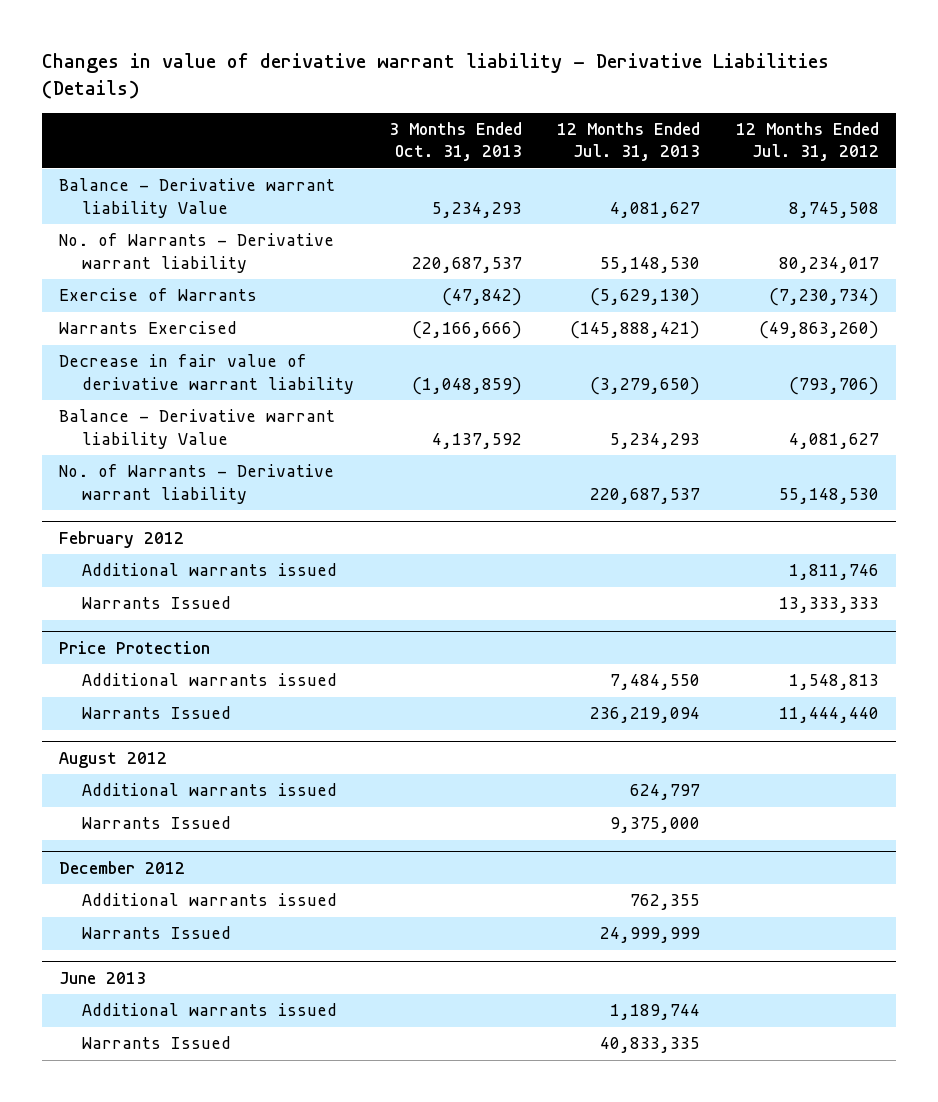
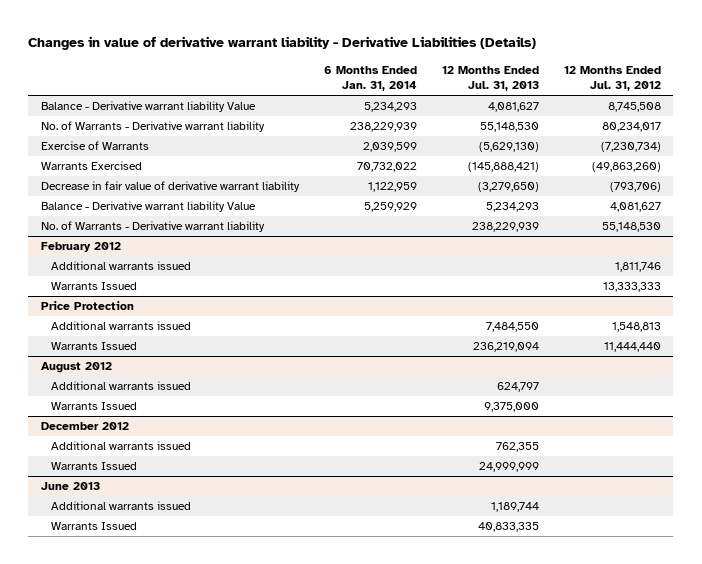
[389,122,523,162] 3 Months Ended Oct. 31, 2013 -> none
none -> [323,65,417,92] 6 Months Ended Jan. 31, 2014
[590,487,701,504] 220,687,537 -> [471,222,539,233] 238,229,939

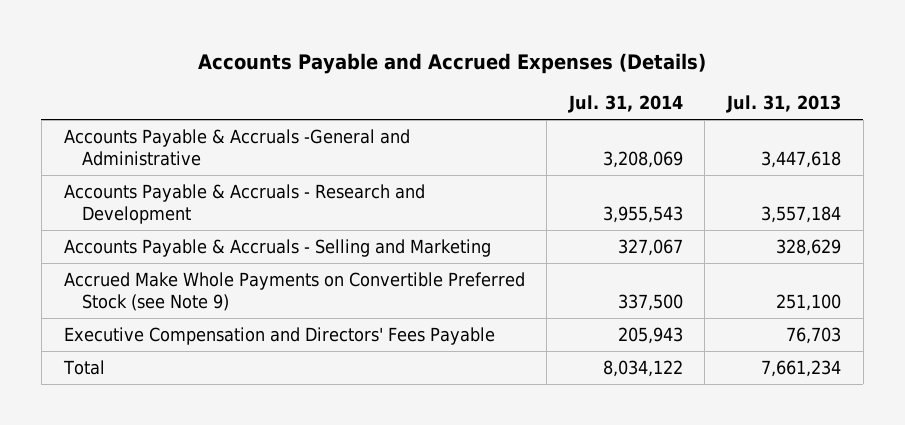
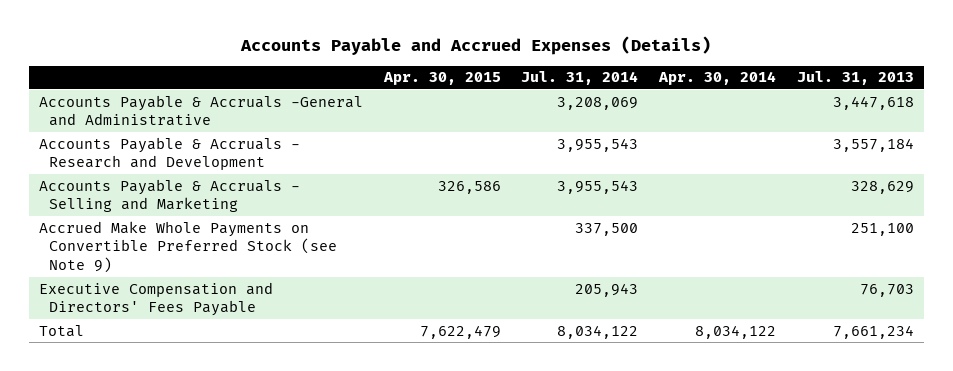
none -> [382,72,501,86] Apr. 30, 2015
none -> [658,71,777,86] Apr. 30, 2014
[617,239,683,257] 327,067 -> [557,179,639,194] 3,955,543

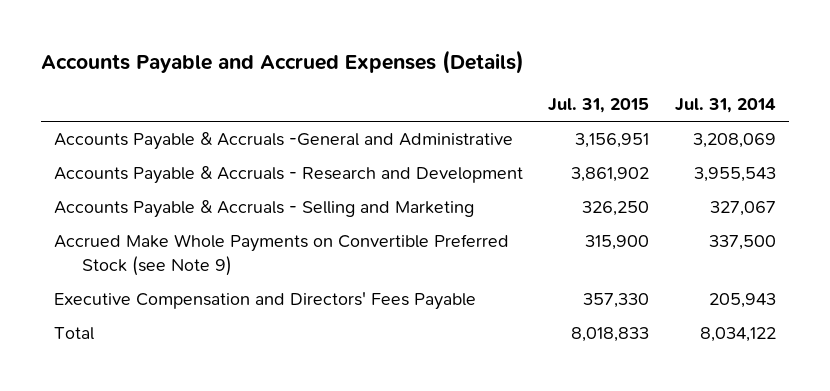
[382,72,501,86] Apr. 30, 2015 -> none
[658,71,777,86] Apr. 30, 2014 -> none
[796,71,914,86] Jul. 31, 2013 -> none
none -> [548,98,650,114] Jul. 31, 2015
[557,179,639,194] 3,955,543 -> [710,201,777,217] 327,067

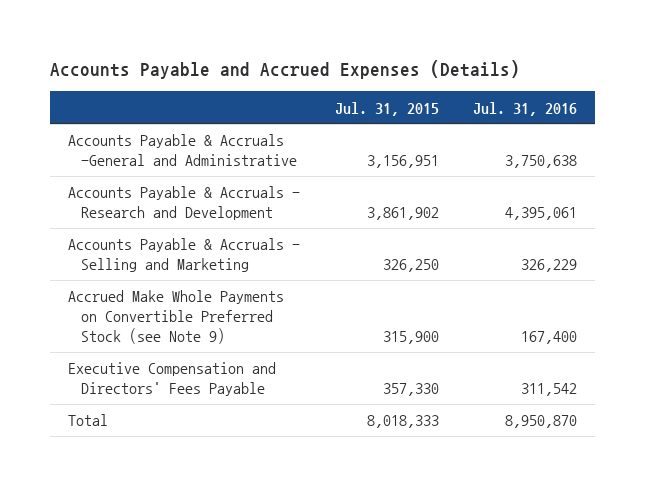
[675,98,777,114] Jul. 31, 2014 -> none
none -> [473,101,578,116] Jul. 31, 2016
[571,327,650,343] 8,018,833 -> [366,415,439,429] 8,018,333

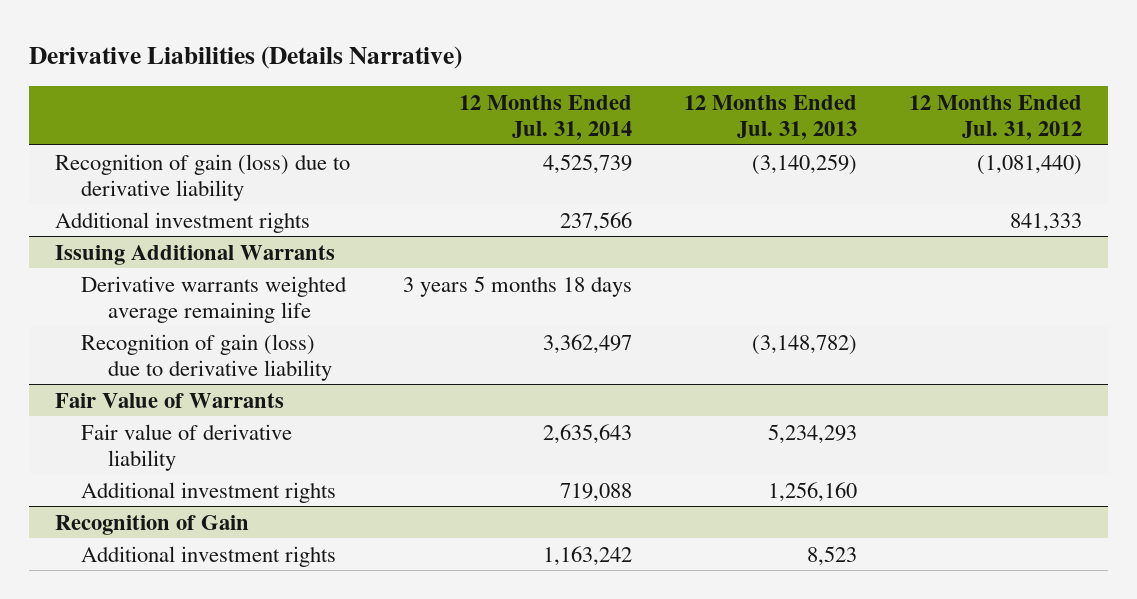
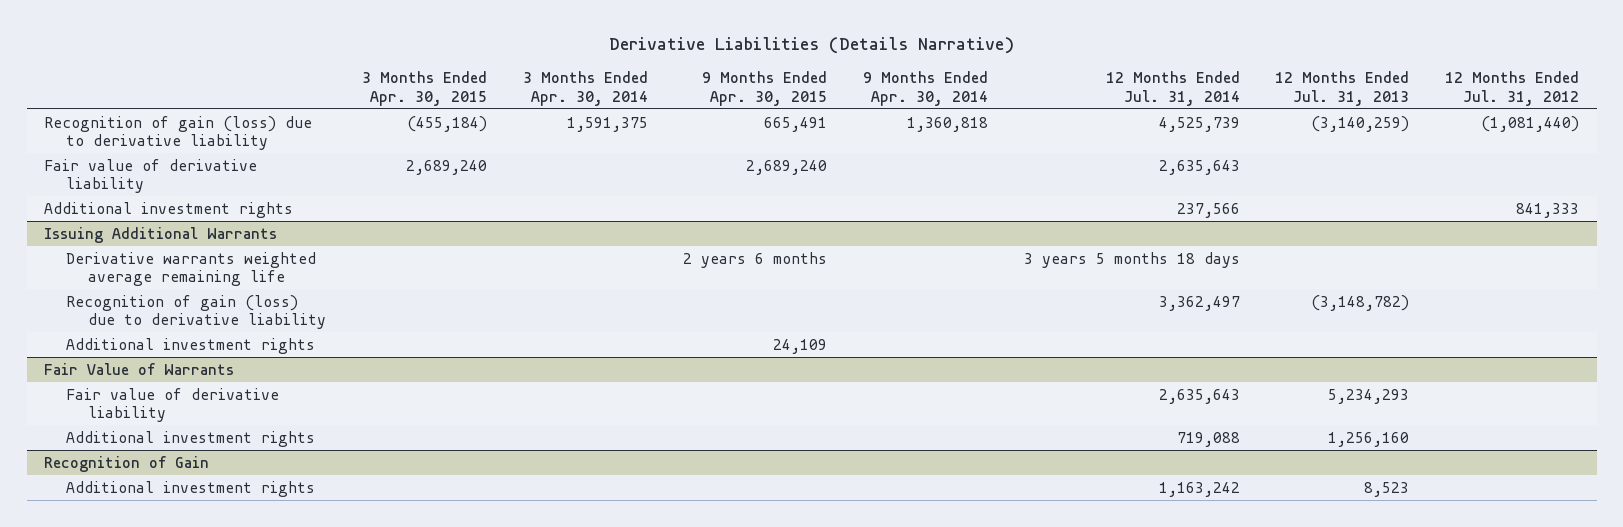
none -> [361,71,487,106] 3 Months Ended Apr. 30, 2015
none -> [522,71,648,106] 3 Months Ended Apr. 30, 2014
none -> [702,71,828,106] 9 Months Ended Apr. 30, 2015
none -> [862,71,988,106] 9 Months Ended Apr. 30, 2014
none -> [44,158,258,193] Fair value of derivative liability
none -> [66,337,316,354] Additional investment rights

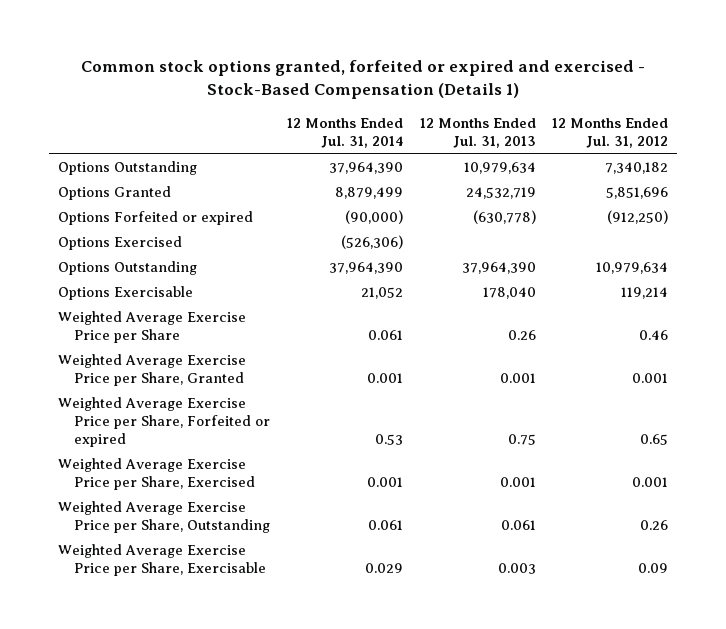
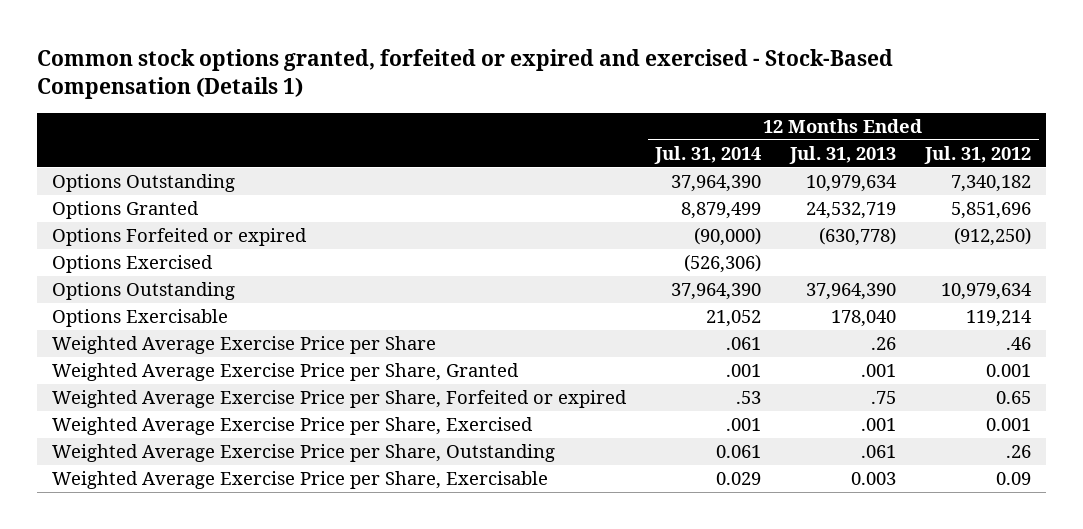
[367,329,403,340] 0.061 -> [725,337,761,351] .061
[507,329,536,340] 0.26 -> [871,337,897,351] .26
[639,329,669,340] 0.46 -> [1006,337,1032,351] .46
[366,372,403,383] 0.001 -> [725,364,761,378] .001
[499,372,536,383] 0.001 -> [861,364,897,378] .001
[374,433,403,445] 0.53 -> [735,391,761,405] .53
[507,433,536,445] 0.75 -> [871,391,897,405] .75
[366,476,403,487] 0.001 -> [725,418,761,432] .001
[499,476,536,487] 0.001 -> [861,418,897,432] .001
[500,519,536,530] 0.061 -> [861,445,897,459] .061
[640,519,669,530] 0.26 -> [1006,445,1032,459] .26

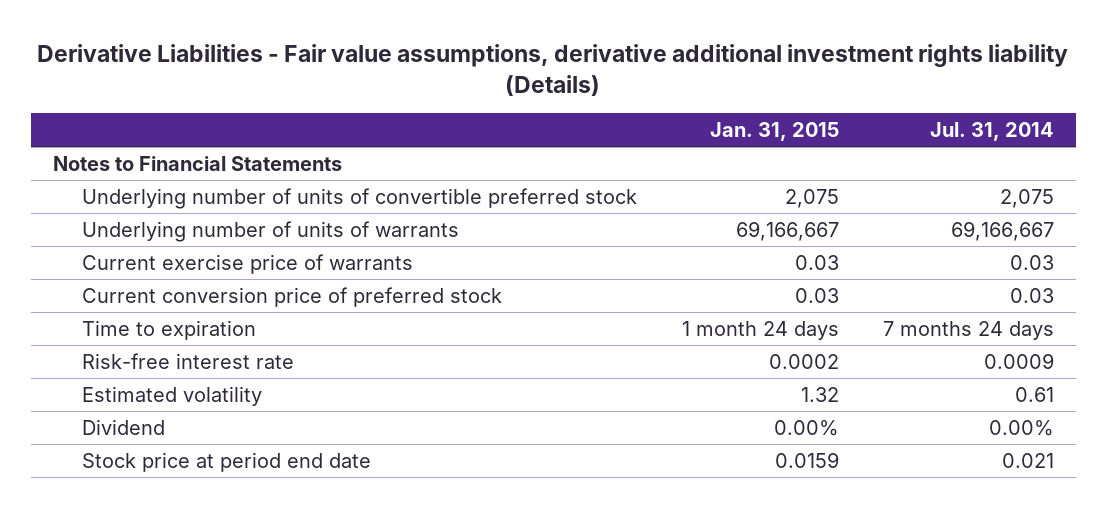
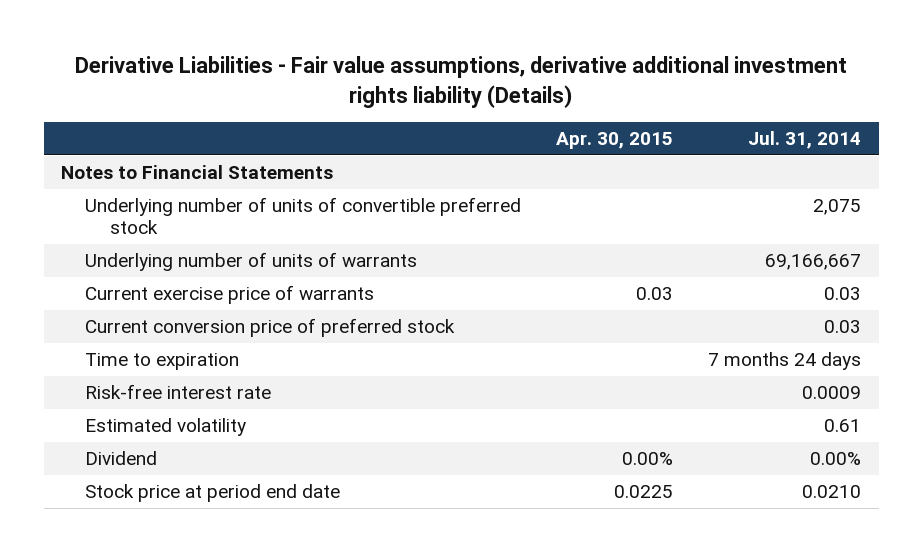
[709,121,839,141] Jan. 31, 2015 -> none
none -> [556,132,674,150] Apr. 30, 2015
[1001,453,1054,469] 0.021 -> [802,485,862,499] 0.0210

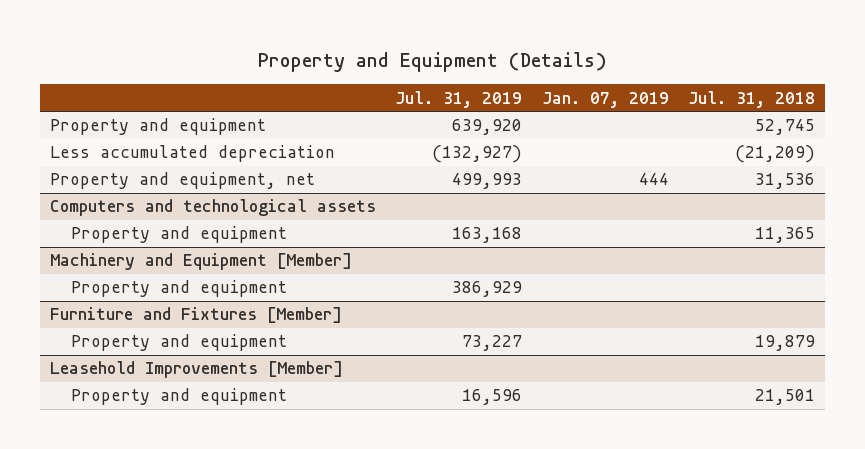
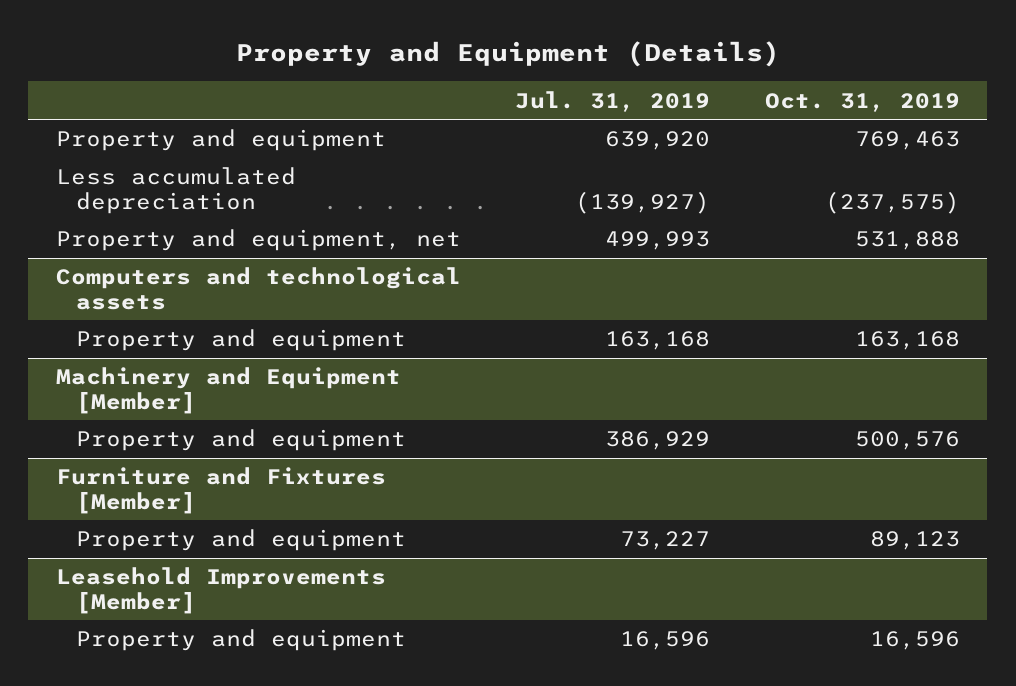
[541,91,669,108] Jan. 07, 2019 -> none
[688,90,816,108] Jul. 31, 2018 -> none
none -> [765,92,961,112] Oct. 31, 2019
[432,145,523,164] (132,927) -> [575,190,711,214] (139,927)

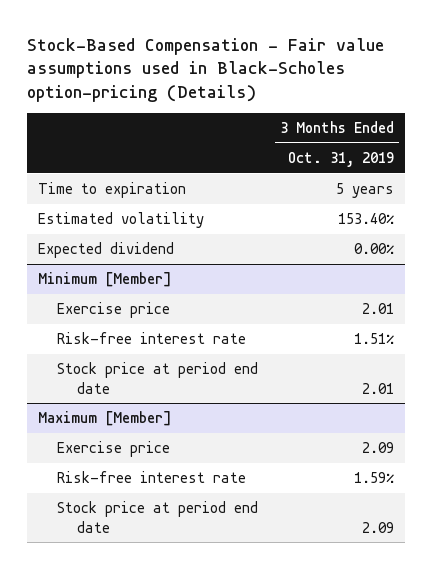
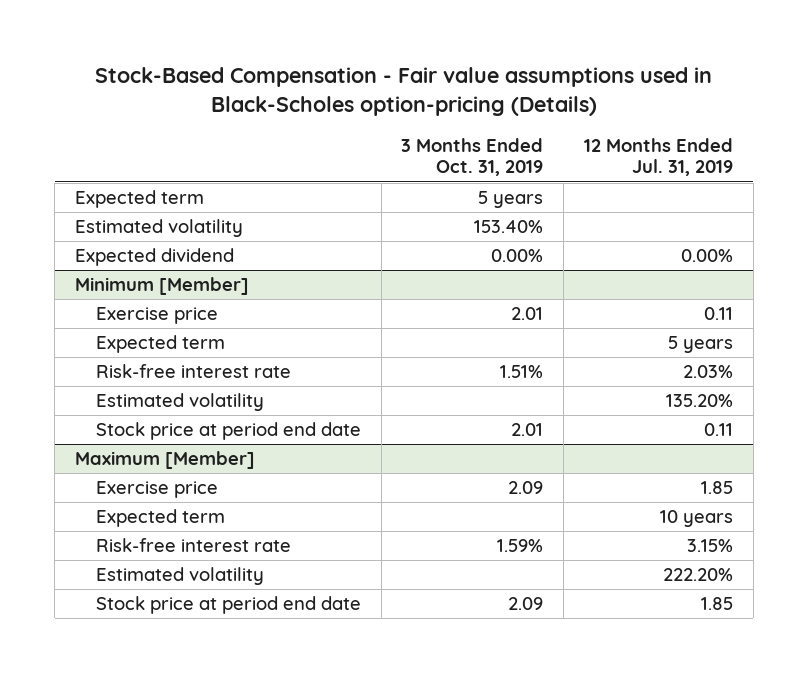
none -> [583,137,733,177] 12 Months Ended Jul. 31, 2019
[37,182,186,199] Time to expiration -> [75,190,205,209] Expected term
none -> [95,335,225,354] Expected term
none -> [95,393,264,412] Estimated volatility
none -> [95,509,225,528] Expected term
none -> [95,567,264,586] Estimated volatility

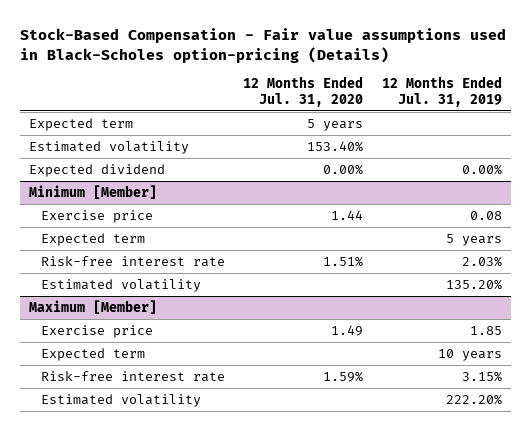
[401,137,544,177] 3 Months Ended Oct. 31, 2019 -> none
none -> [243,76,364,107] 12 Months Ended Jul. 31, 2020
[703,307,733,321] 0.11 -> [469,211,502,221] 0.08
[95,422,361,441] Stock price at period end date -> none
[95,596,361,615] Stock price at period end date -> none

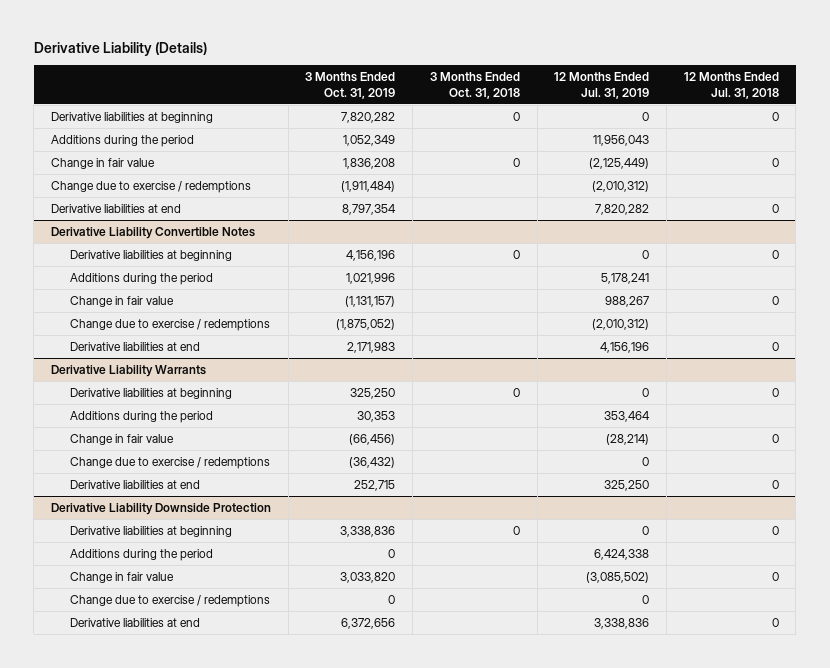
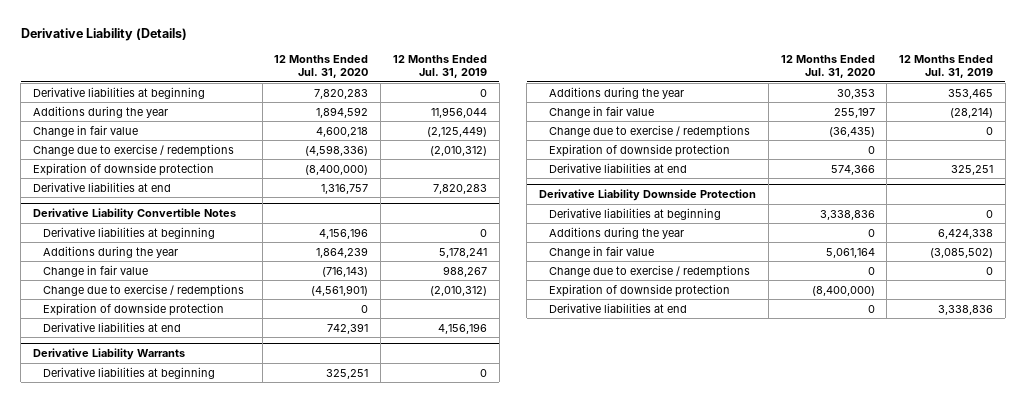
[305,72,396,99] 3 Months Ended Oct. 31, 2019 -> none
[429,72,520,99] 3 Months Ended Oct. 31, 2018 -> none
[683,72,779,99] 12 Months Ended Jul. 31, 2018 -> none
none -> [274,54,369,79] 12 Months Ended Jul. 31, 2020
[51,134,195,147] Additions during the period -> [33,105,169,118] Additions during the year
[593,134,650,146] 11,956,043 -> [430,106,487,118] 11,956,044
none -> [33,162,215,176] Expiration of downside protection
[595,203,650,215] 7,820,282 -> [432,183,487,194] 7,820,283
[70,272,214,285] Additions during the period -> [43,245,179,258] Additions during the year
none -> [43,302,225,316] Expiration of downside protection
[70,410,214,423] Additions during the period -> [549,86,685,99] Additions during the year
[604,410,651,422] 353,464 -> [947,88,993,99] 353,465
none -> [549,143,731,157] Expiration of downside protection
[604,479,650,491] 325,250 -> [950,164,993,175] 325,251
[70,548,214,561] Additions during the period -> [549,226,685,239] Additions during the year
none -> [549,283,731,297] Expiration of downside protection

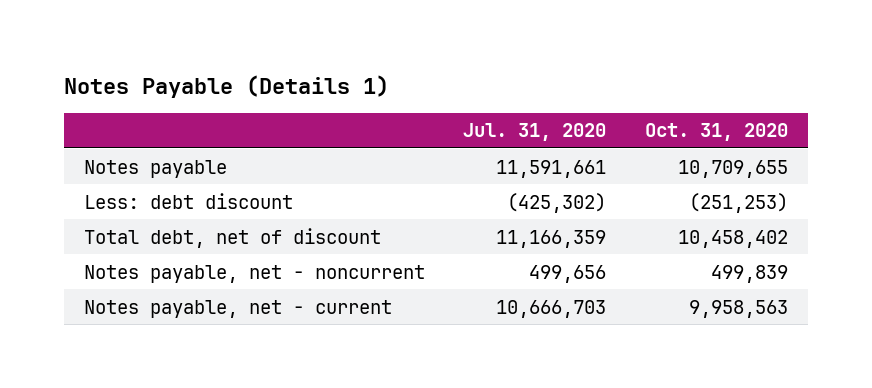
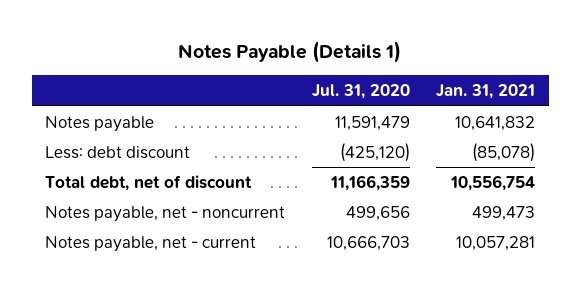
[645,123,789,142] Oct. 31, 2020 -> none
none -> [436,84,536,100] Jan. 31, 2021
[496,159,607,178] 11,591,661 -> [334,116,410,132] 11,591,479
[507,192,607,213] (425,302) -> [339,143,410,163] (425,120)

